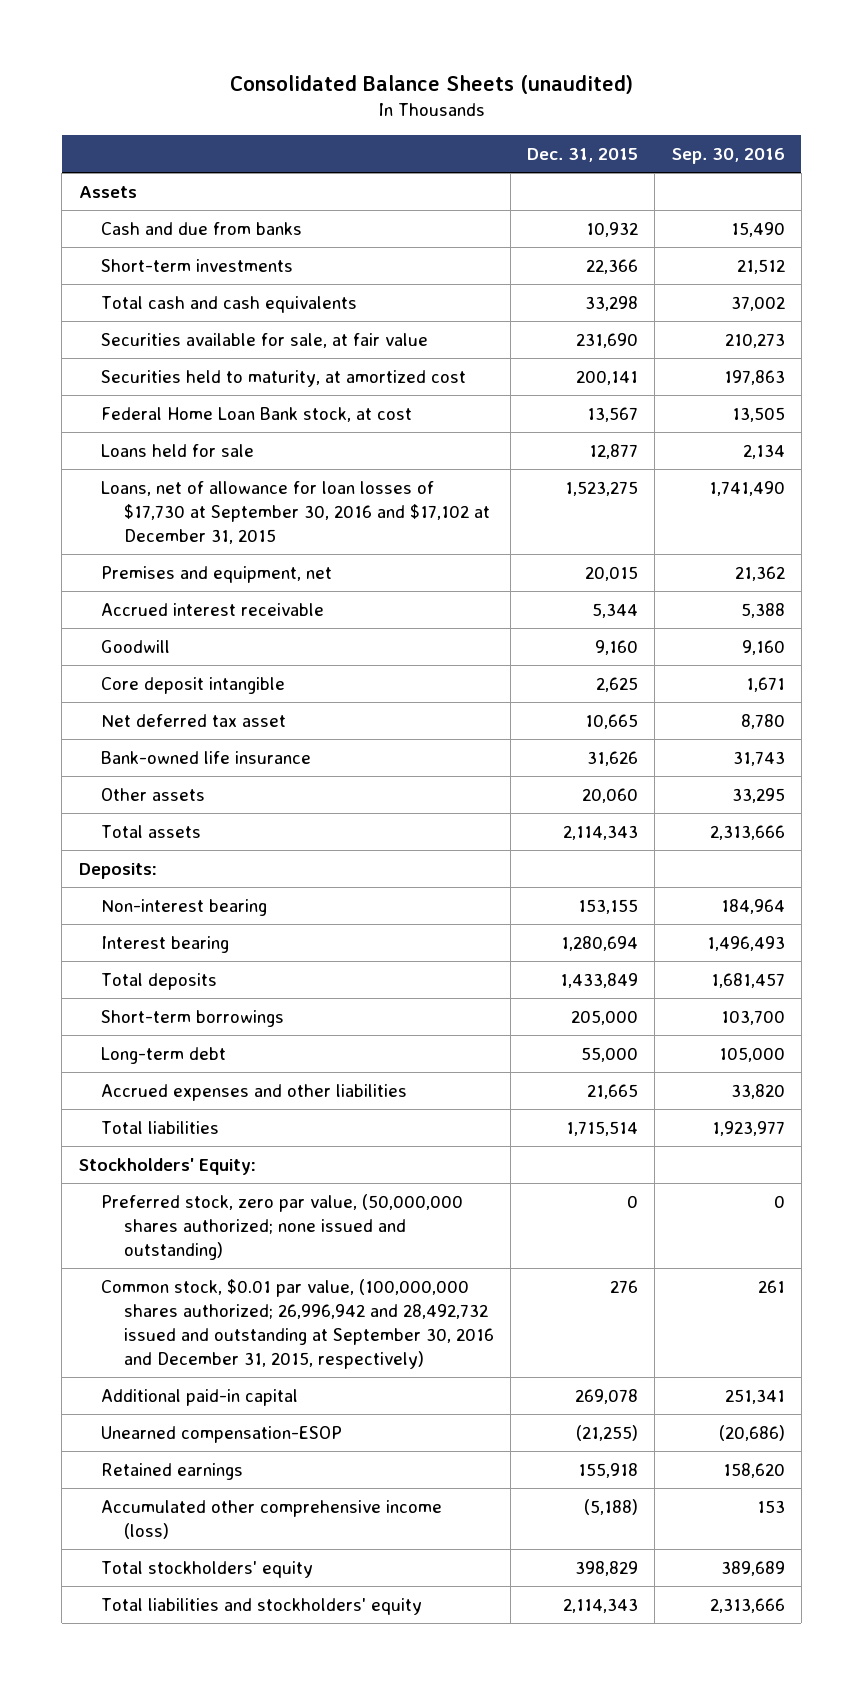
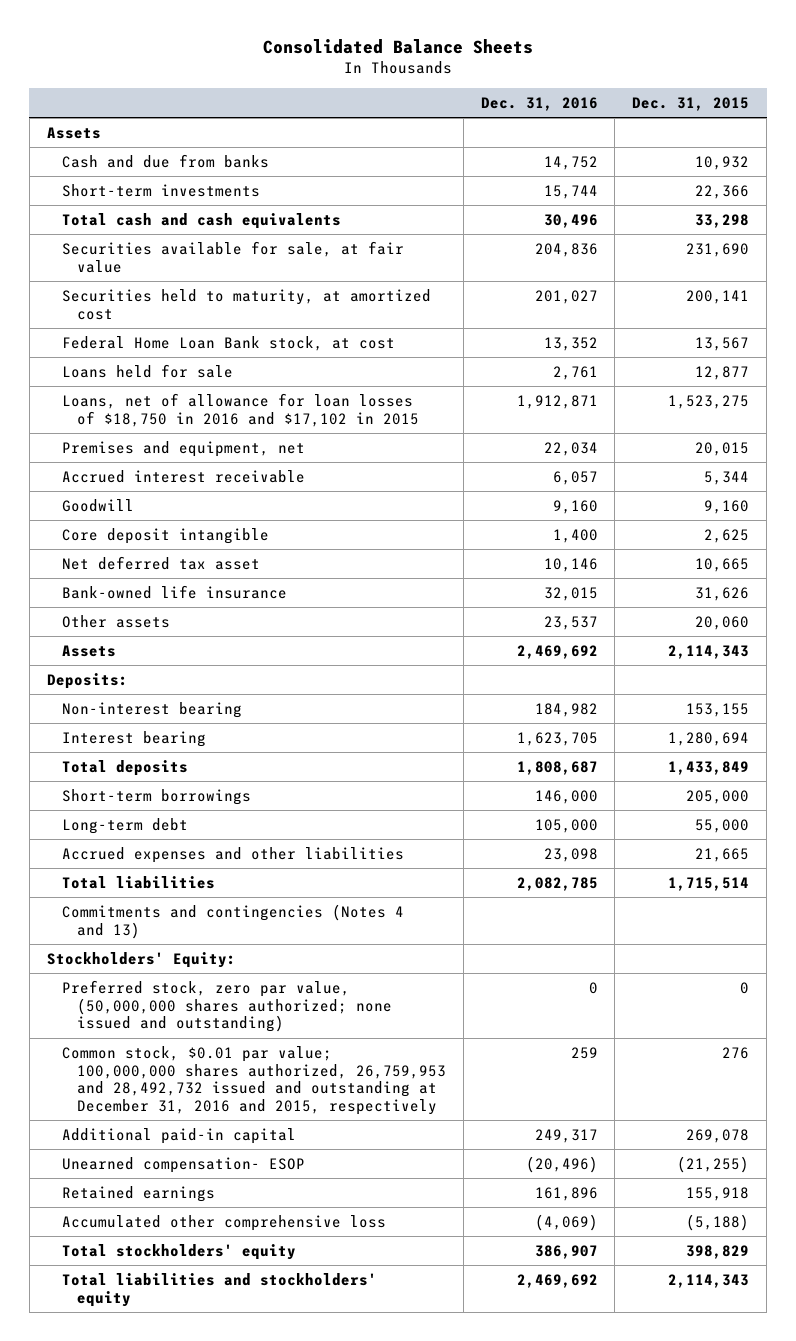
[229,74,633,94] Consolidated Balance Sheets (unaudited) -> [263,38,534,54] Consolidated Balance Sheets
[671,147,785,164] Sep. 30, 2016 -> none
none -> [480,97,598,112] Dec. 31, 2016
[101,481,490,544] Loans, net of allowance for loan losses of $17,730 at September 30, 2016 and $17,102 at December 31, 2015 -> [61,392,419,427] Loans, net of allowance for loan losses of $18,750 in 2016 and $17,102 in 2015
[101,825,202,839] Total assets -> [61,644,116,657] Assets
none -> [61,903,404,939] Commitments and contingencies (Notes 4 and 13)
[101,1279,494,1369] Common stock, $0.01 par value, (100,000,000 shares authorized; 26,996,942 and 28,492,732 issued and outstanding at September 30, 2016 and December 31, 2015, respectively) -> [61,1045,446,1116] Common stock, $0.01 par value; 100,000,000 shares authorized, 26,759,953 and 28,492,732 issued and outstanding at December 31, 2016 and 2015, respectively
[101,1426,343,1444] Unearned compensation-ESOP -> [61,1156,305,1173] Unearned compensation- ESOP
[101,1500,443,1539] Accumulated other comprehensive income (loss) -> [61,1214,386,1231] Accumulated other comprehensive loss

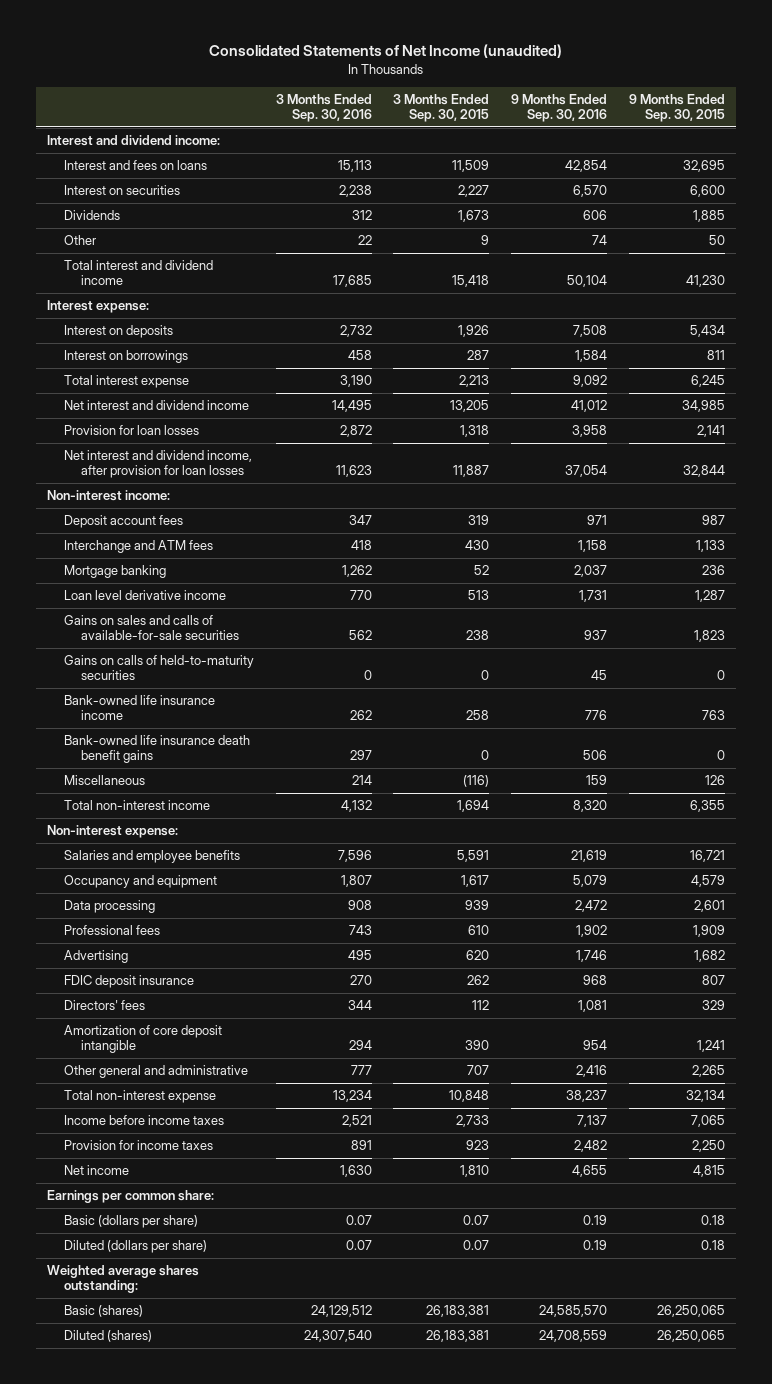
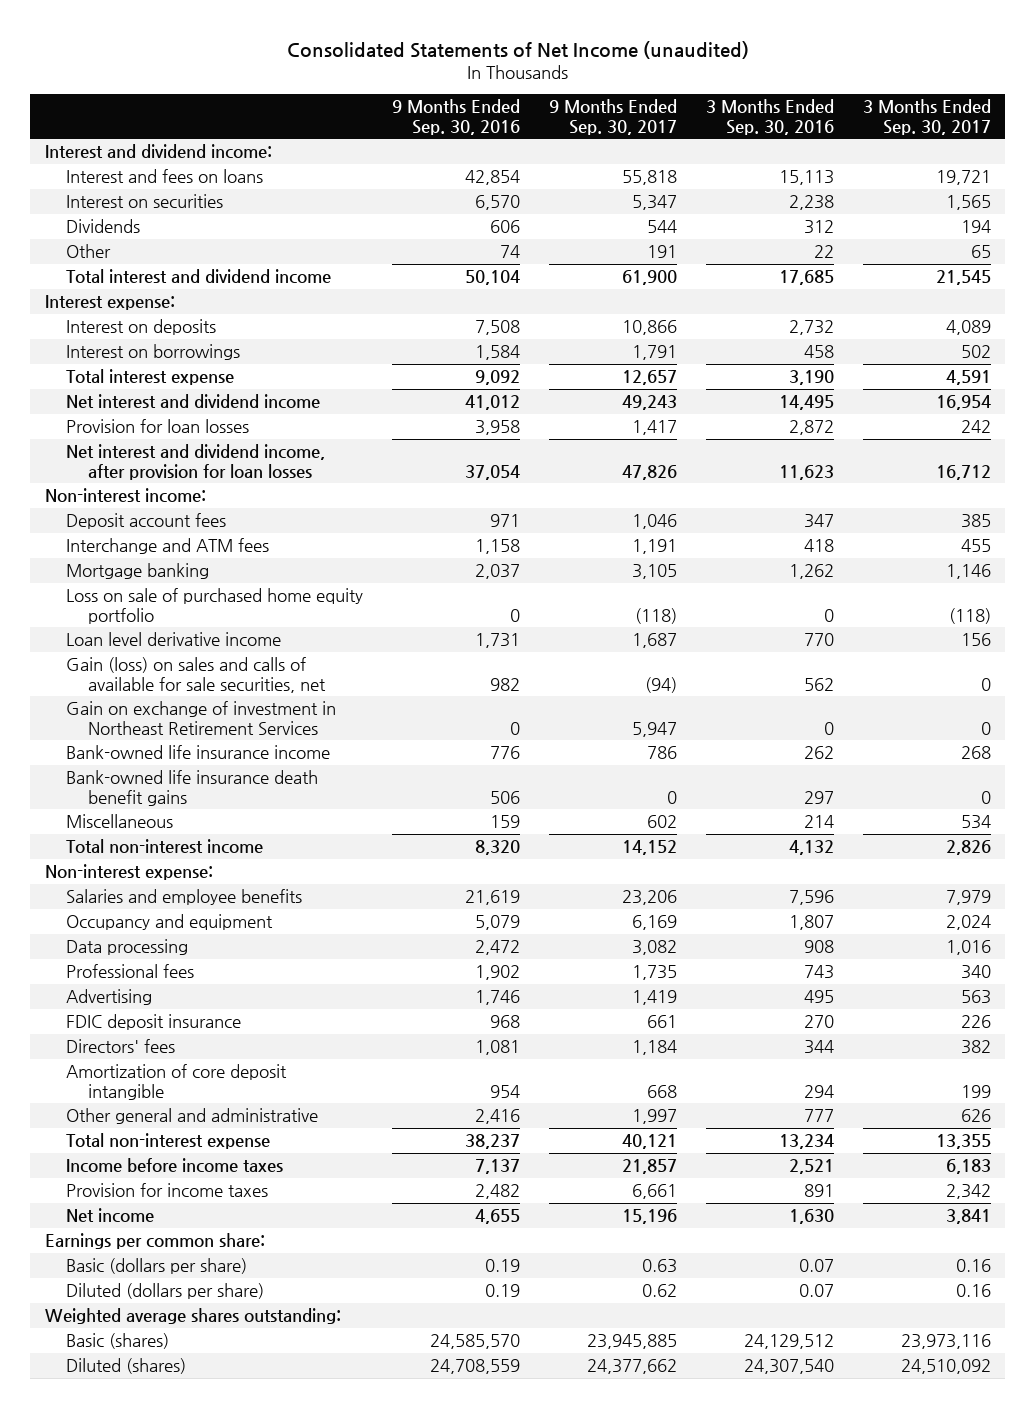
[393,93,490,122] 3 Months Ended Sep. 30, 2015 -> none
[629,93,726,122] 9 Months Ended Sep. 30, 2015 -> none
none -> [548,99,677,135] 9 Months Ended Sep. 30, 2017
none -> [862,99,991,135] 3 Months Ended Sep. 30, 2017
none -> [66,588,364,624] Loss on sale of purchased home equity portfolio
[63,655,254,681] Gains on calls of held-to-maturity securities -> none
[63,615,239,641] Gains on sales and calls of available-for-sale securities -> [66,657,326,693] Gain (loss) on sales and calls of available for sale securities, net
[584,630,608,641] 937 -> [490,677,521,691] 982
none -> [66,701,337,735] Gain on exchange of investment in Northeast Retirement Services

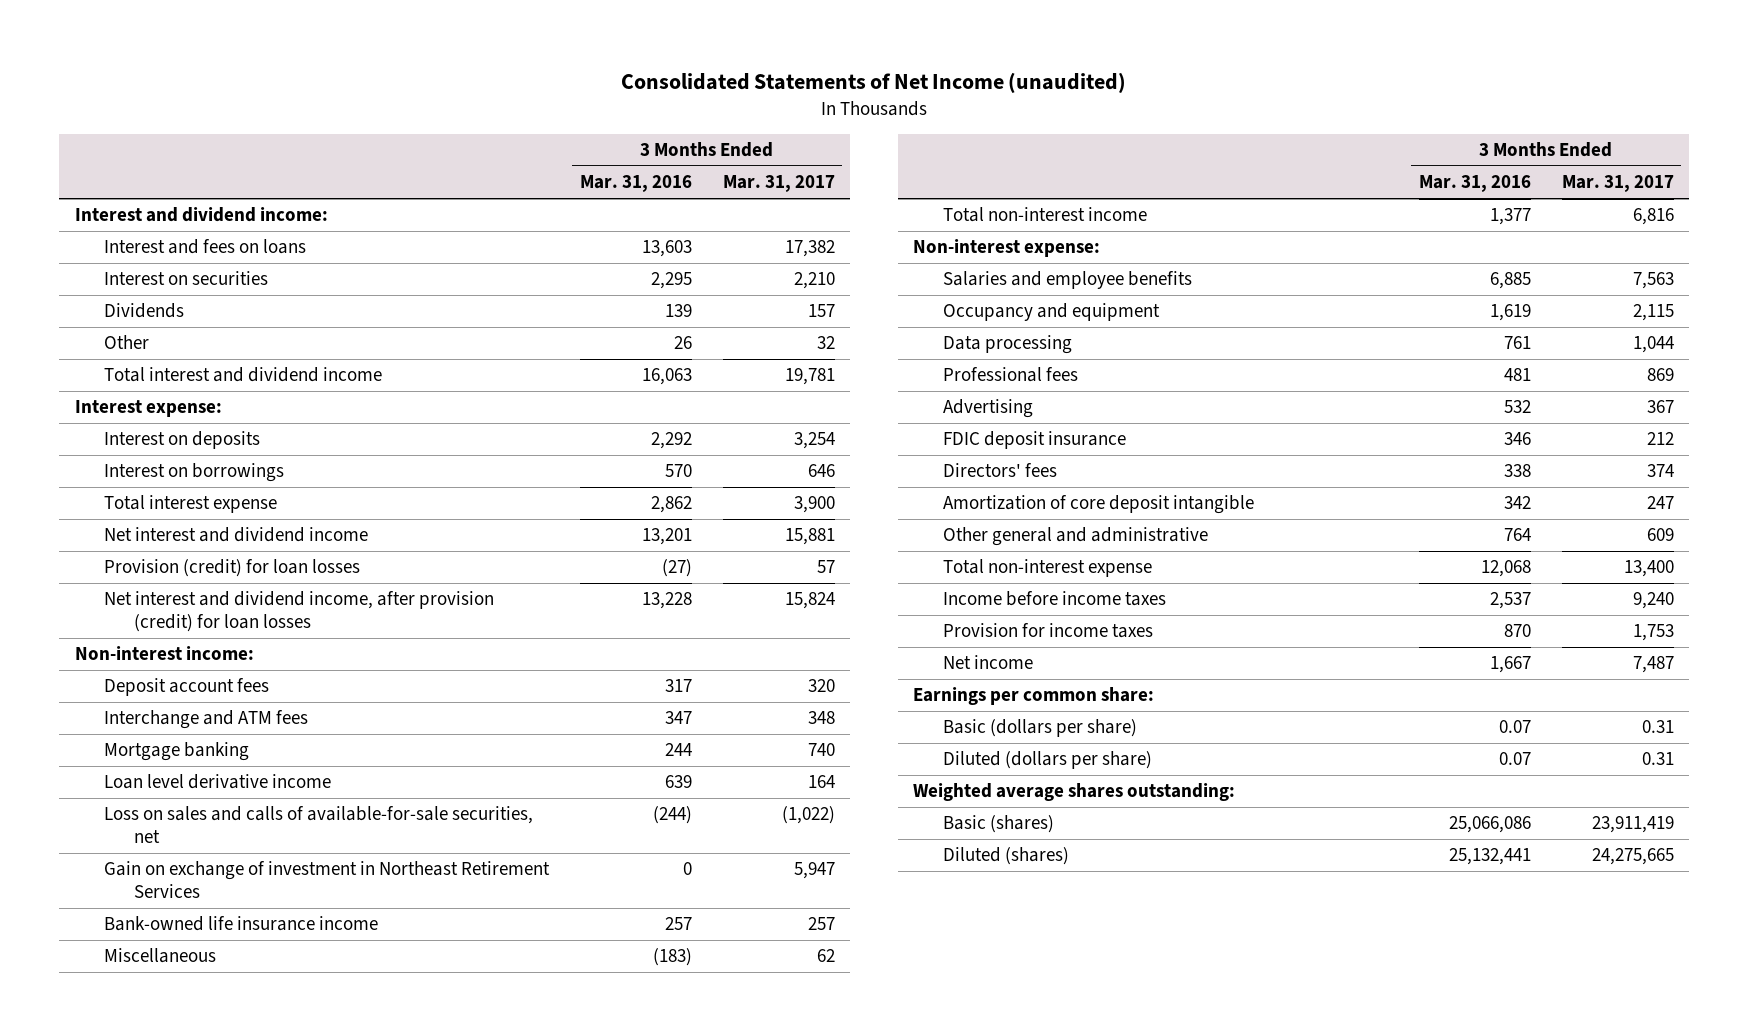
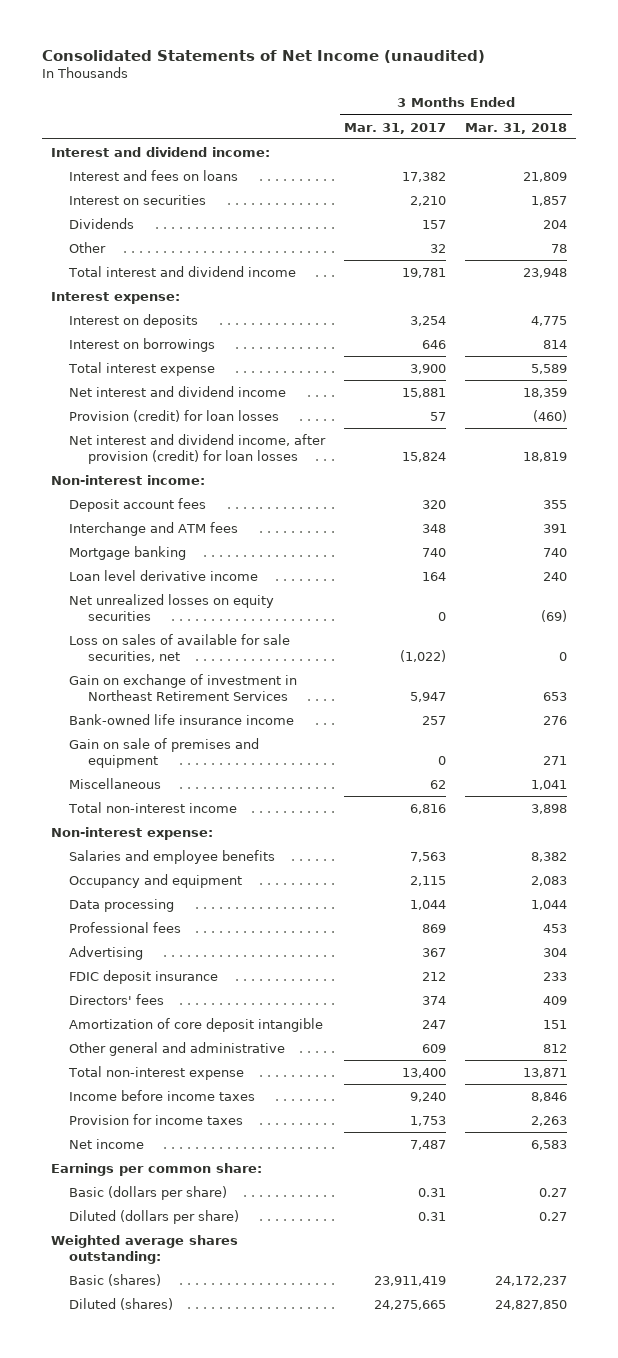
[579,175,692,193] Mar. 31, 2016 -> none
none -> [465,122,568,134] Mar. 31, 2018
none -> [69,593,275,621] Net unrealized losses on equity securities
[104,806,534,843] Loss on sales and calls of available-for-sale securities, net -> [69,633,291,662] Loss on sales of available for sale securities, net
none -> [69,737,260,768] Gain on sale of premises and equipment

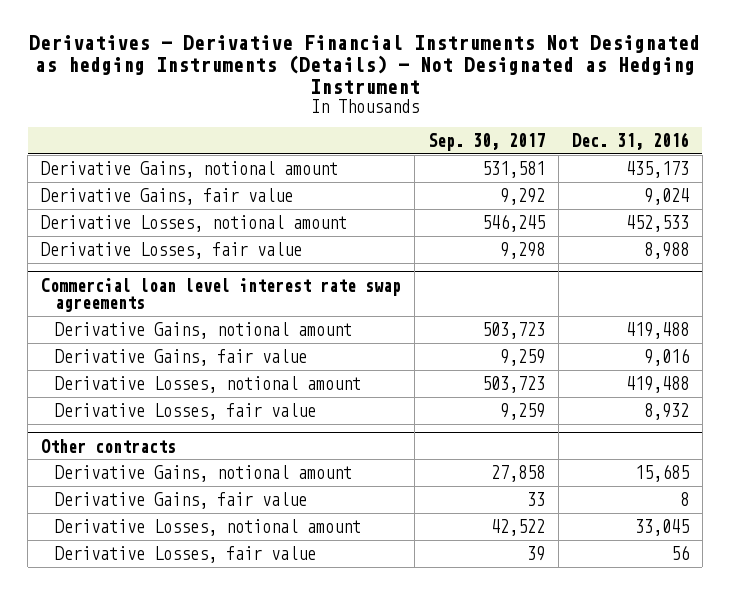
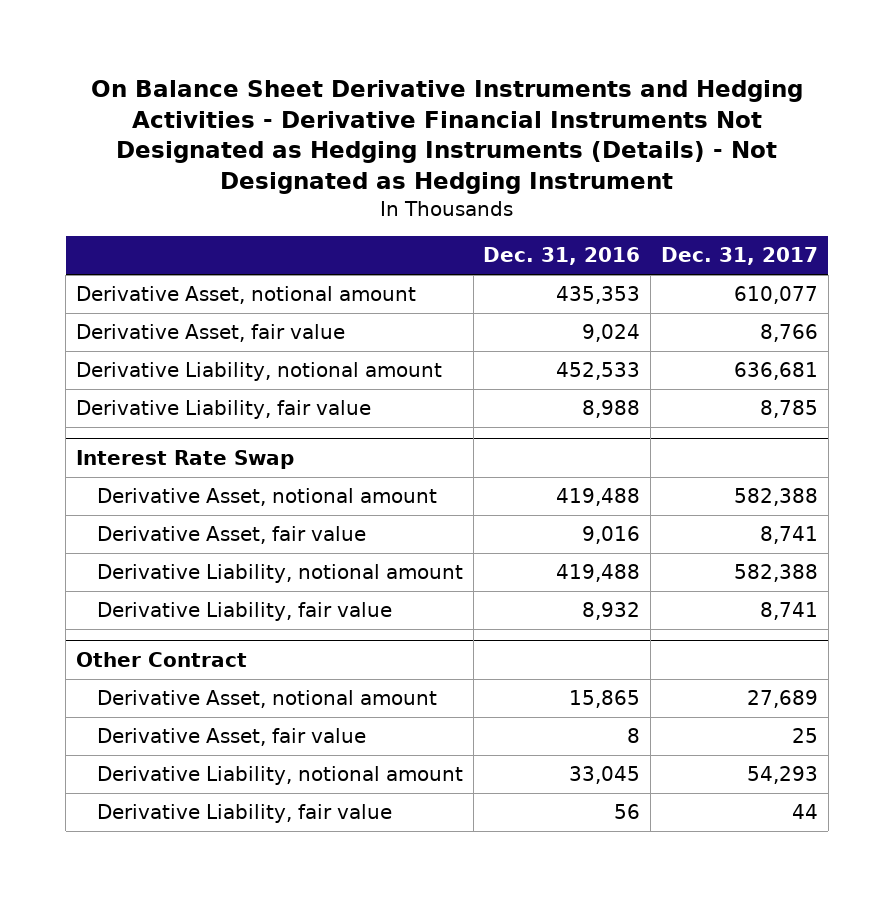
[28,34,700,94] Derivatives - Derivative Financial Instruments Not Designated as hedging Instruments (Details) - Not Designated as Hedging Instrument -> [91,79,804,195] On Balance Sheet Derivative Instruments and Hedging Activities - Derivative Financial Instruments Not Designated as Hedging Instruments (Details) - Not Designated as Hedging Instrument
[427,133,545,152] Sep. 30, 2017 -> none
none -> [661,247,819,266] Dec. 31, 2017
[40,160,338,178] Derivative Gains, notional amount -> [76,286,417,305] Derivative Asset, notional amount
[625,160,689,178] 435,173 -> [556,286,641,305] 435,353
[40,187,293,205] Derivative Gains, fair value -> [76,324,346,343] Derivative Asset, fair value
[40,214,347,232] Derivative Losses, notional amount -> [76,362,443,382] Derivative Liability, notional amount
[40,241,302,259] Derivative Losses, fair value -> [76,400,372,420] Derivative Liability, fair value
[40,277,401,313] Commercial loan level interest rate swap agreements -> [76,450,295,470] Interest Rate Swap
[55,321,353,339] Derivative Gains, notional amount -> [96,488,437,507] Derivative Asset, notional amount
[55,348,308,366] Derivative Gains, fair value -> [96,526,366,545] Derivative Asset, fair value
[55,375,362,393] Derivative Losses, notional amount -> [96,564,463,584] Derivative Liability, notional amount
[55,402,317,420] Derivative Losses, fair value -> [96,602,392,622] Derivative Liability, fair value
[40,438,176,453] Other contracts -> [76,652,248,668] Other Contract
[55,464,353,482] Derivative Gains, notional amount -> [96,690,437,709] Derivative Asset, notional amount
[634,463,689,482] 15,685 -> [569,690,641,709] 15,865
[55,491,308,509] Derivative Gains, fair value -> [96,728,366,747] Derivative Asset, fair value
[55,518,362,536] Derivative Losses, notional amount -> [96,766,463,786] Derivative Liability, notional amount
[55,545,317,563] Derivative Losses, fair value -> [96,804,392,824] Derivative Liability, fair value

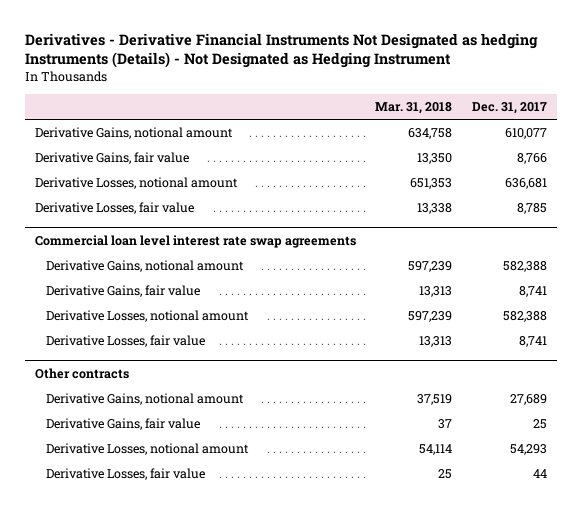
[91,79,804,195] On Balance Sheet Derivative Instruments and Hedging Activities - Derivative Financial Instruments Not Designated as Hedging Instruments (Details) - Not Designated as Hedging Instrument -> [25,32,539,69] Derivatives - Derivative Financial Instruments Not Designated as hedging Instruments (Details) - Not Designated as Hedging Instrument
[483,247,641,266] Dec. 31, 2016 -> none
none -> [375,102,453,115] Mar. 31, 2018
[76,286,417,305] Derivative Asset, notional amount -> [34,127,233,140] Derivative Gains, notional amount
[76,324,346,343] Derivative Asset, fair value -> [34,152,189,165] Derivative Gains, fair value
[76,362,443,382] Derivative Liability, notional amount -> [34,177,238,190] Derivative Losses, notional amount
[76,400,372,420] Derivative Liability, fair value -> [34,202,194,215] Derivative Losses, fair value
[76,450,295,470] Interest Rate Swap -> [34,235,356,249] Commercial loan level interest rate swap agreements
[96,488,437,507] Derivative Asset, notional amount -> [46,260,245,273] Derivative Gains, notional amount
[96,526,366,545] Derivative Asset, fair value -> [46,285,201,298] Derivative Gains, fair value
[96,564,463,584] Derivative Liability, notional amount -> [46,310,250,323] Derivative Losses, notional amount
[96,602,392,622] Derivative Liability, fair value -> [46,335,206,348] Derivative Losses, fair value
[76,652,248,668] Other Contract -> [34,368,129,380] Other contracts
[96,690,437,709] Derivative Asset, notional amount -> [46,393,245,406] Derivative Gains, notional amount
[96,728,366,747] Derivative Asset, fair value -> [46,418,201,431] Derivative Gains, fair value
[96,766,463,786] Derivative Liability, notional amount -> [46,443,250,456] Derivative Losses, notional amount
[96,804,392,824] Derivative Liability, fair value -> [46,468,206,481] Derivative Losses, fair value

